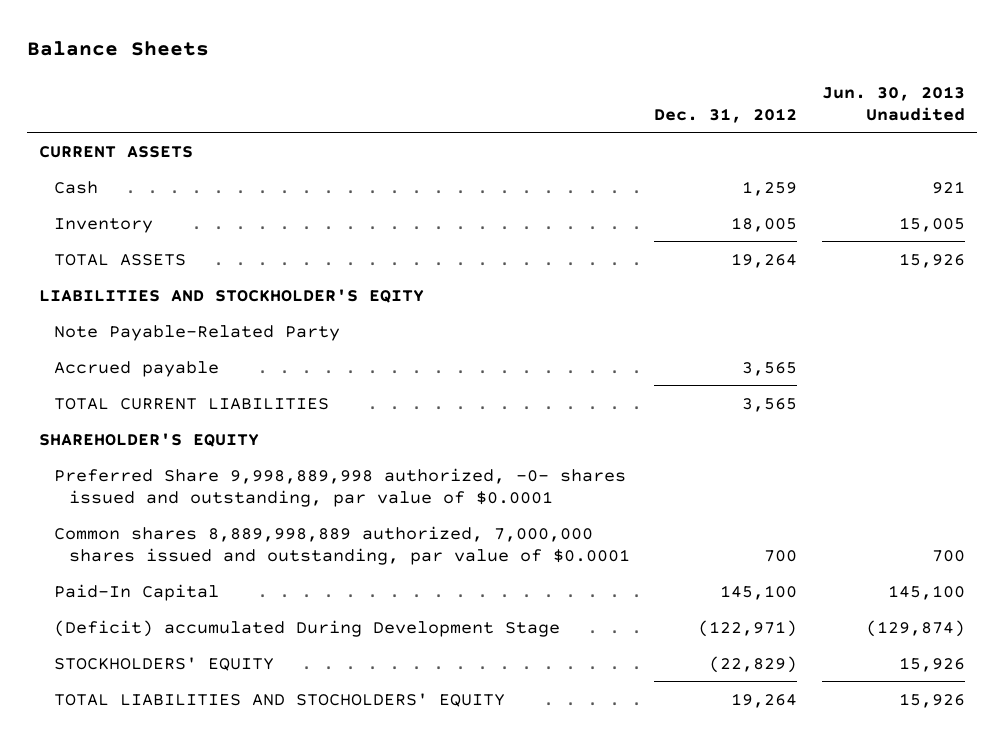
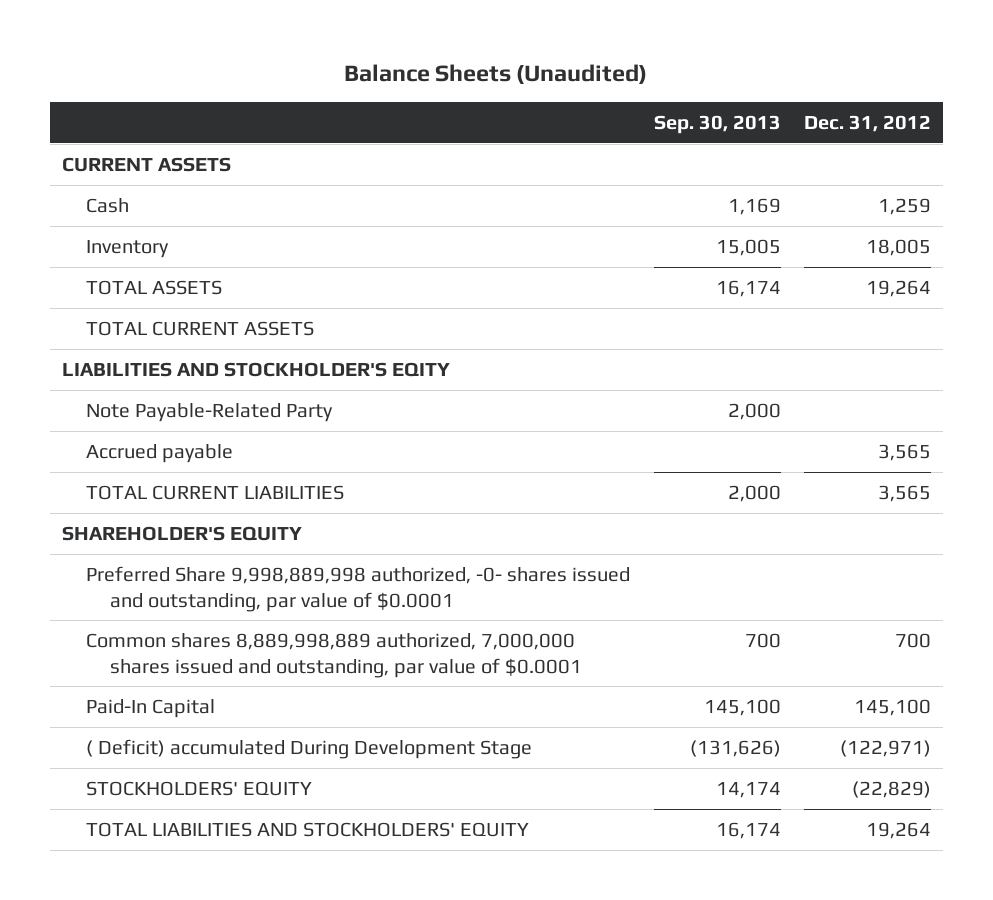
[26,41,209,57] Balance Sheets -> [344,64,648,85] Balance Sheets (Unaudited)
[821,85,965,121] Jun. 30, 2013 Unaudited -> none
none -> [653,114,781,134] Sep. 30, 2013
none -> [86,321,315,337] TOTAL CURRENT ASSETS
[53,619,560,637] (Deficit) accumulated During Development Stage -> [86,739,533,760] ( Deficit) accumulated During Development Stage
[53,692,505,707] TOTAL LIABILITIES AND STOCHOLDERS' EQUITY -> [86,822,530,838] TOTAL LIABILITIES AND STOCKHOLDERS' EQUITY

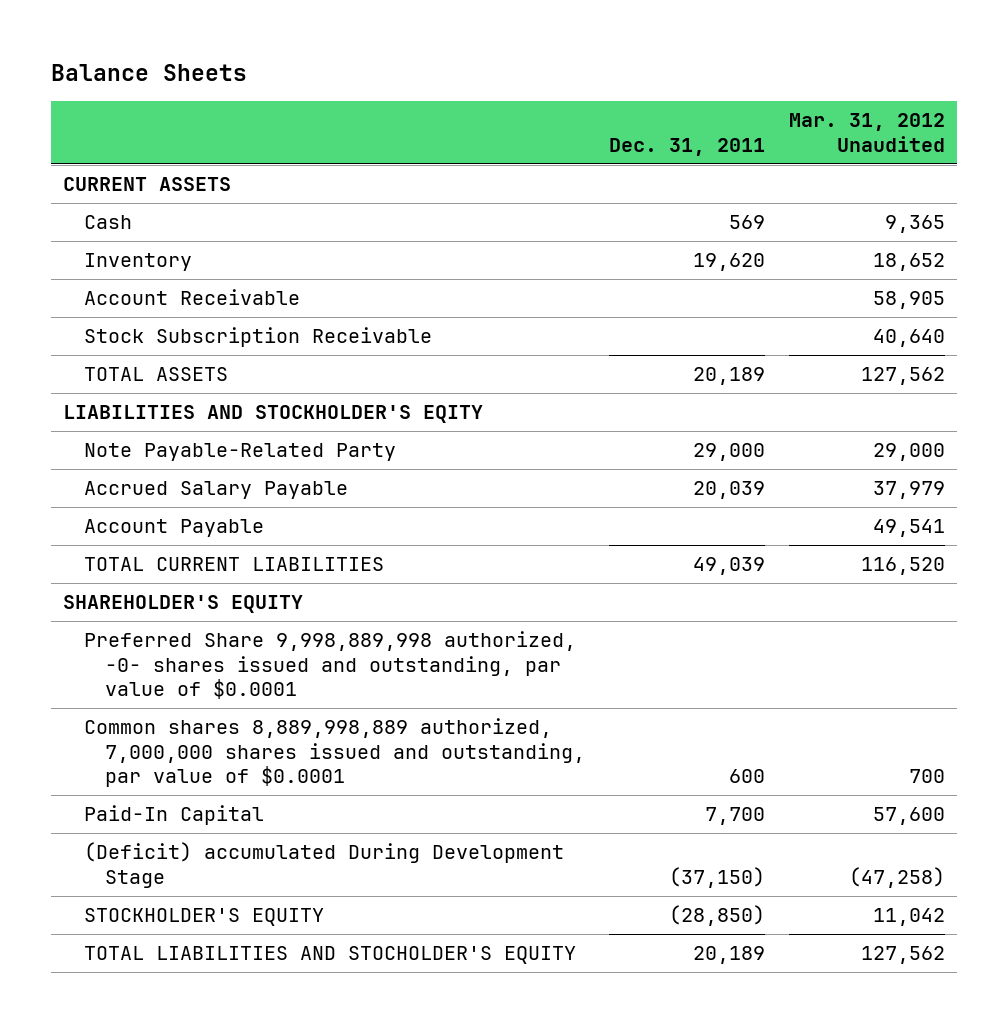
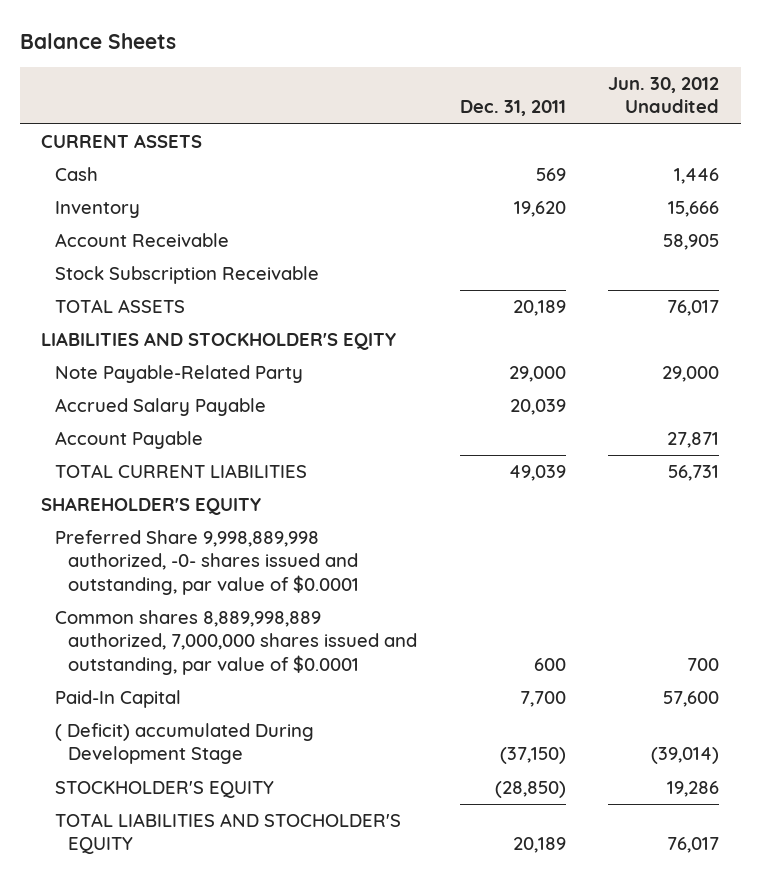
[788,113,945,152] Mar. 31, 2012 Unaudited -> none
none -> [608,77,720,114] Jun. 30, 2012 Unaudited
[84,842,565,888] (Deficit) accumulated During Development Stage -> [54,723,314,765] ( Deficit) accumulated During Development Stage

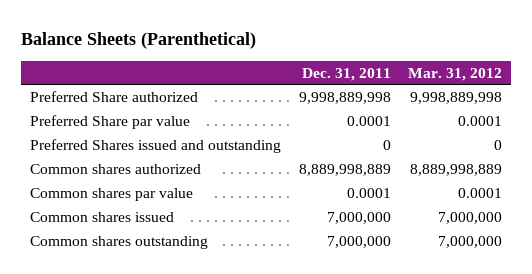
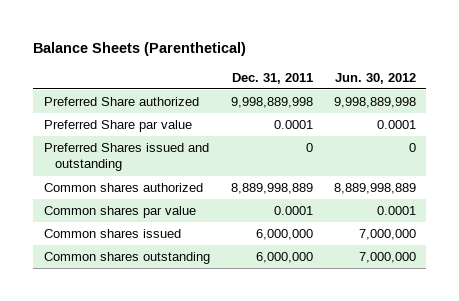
[408,67,503,81] Mar. 31, 2012 -> none
none -> [334,72,416,84] Jun. 30, 2012
[326,211,391,224] 7,000,000 -> [255,228,313,240] 6,000,000
[326,235,391,248] 7,000,000 -> [255,251,313,263] 6,000,000

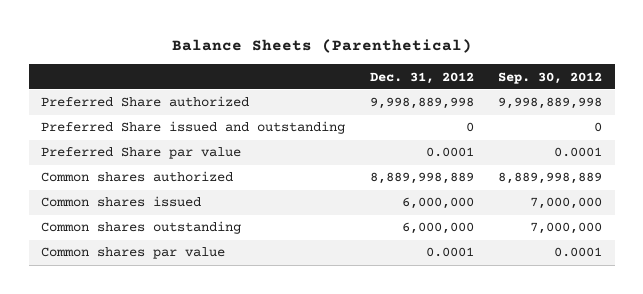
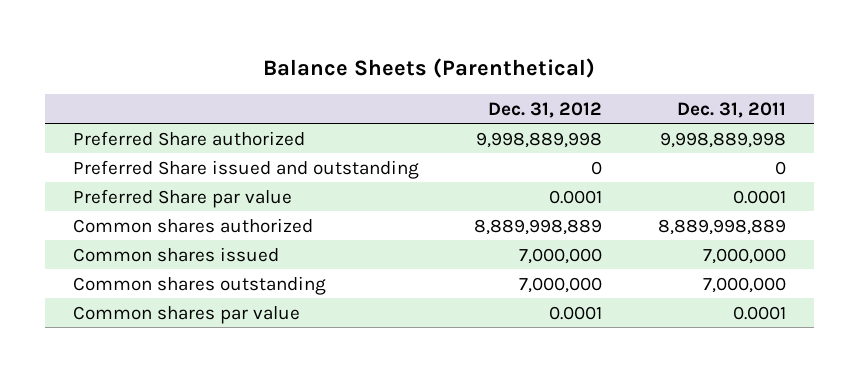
[498,71,603,84] Sep. 30, 2012 -> none
none -> [676,101,786,118] Dec. 31, 2011
[401,197,474,210] 6,000,000 -> [519,247,603,264] 7,000,000
[401,222,474,235] 6,000,000 -> [519,276,603,293] 7,000,000

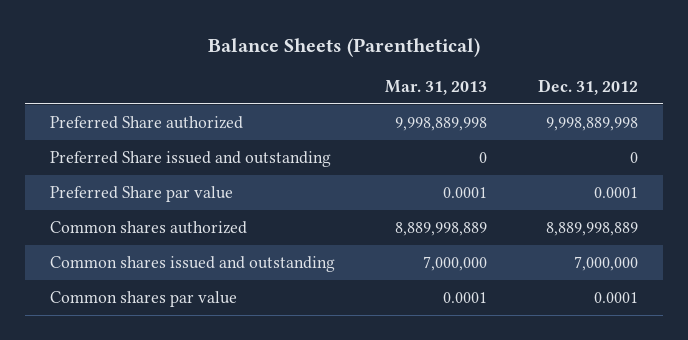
[676,101,786,118] Dec. 31, 2011 -> none
none -> [385,80,488,96] Mar. 31, 2013
[72,246,279,262] Common shares issued -> none
[72,275,326,295] Common shares outstanding -> [50,255,336,272] Common shares issued and outstanding

